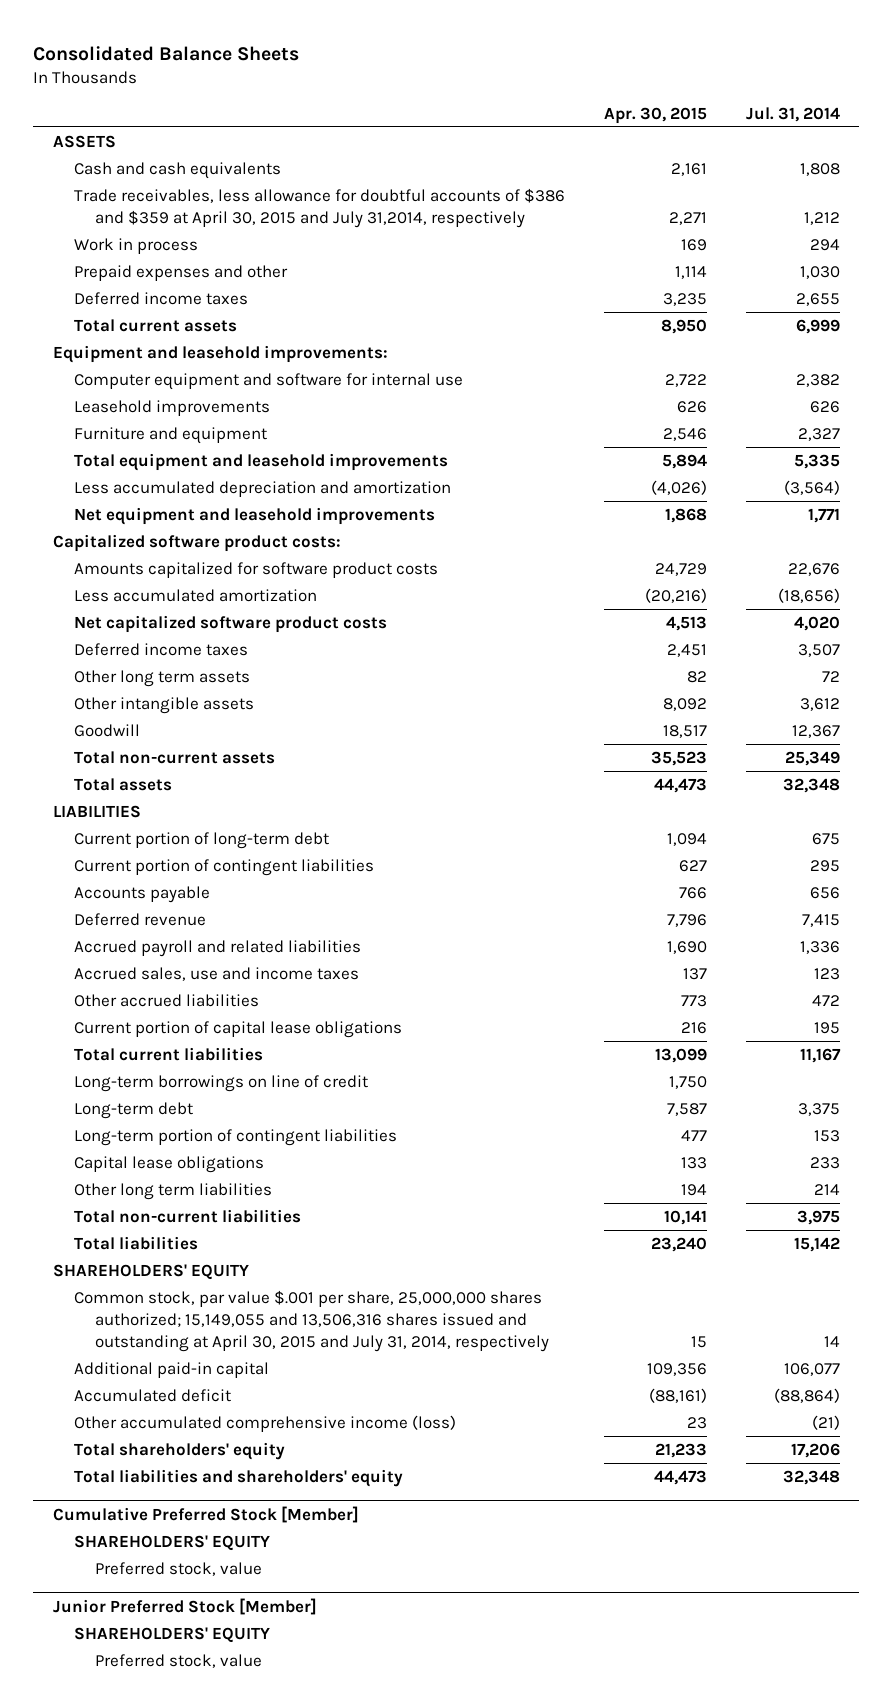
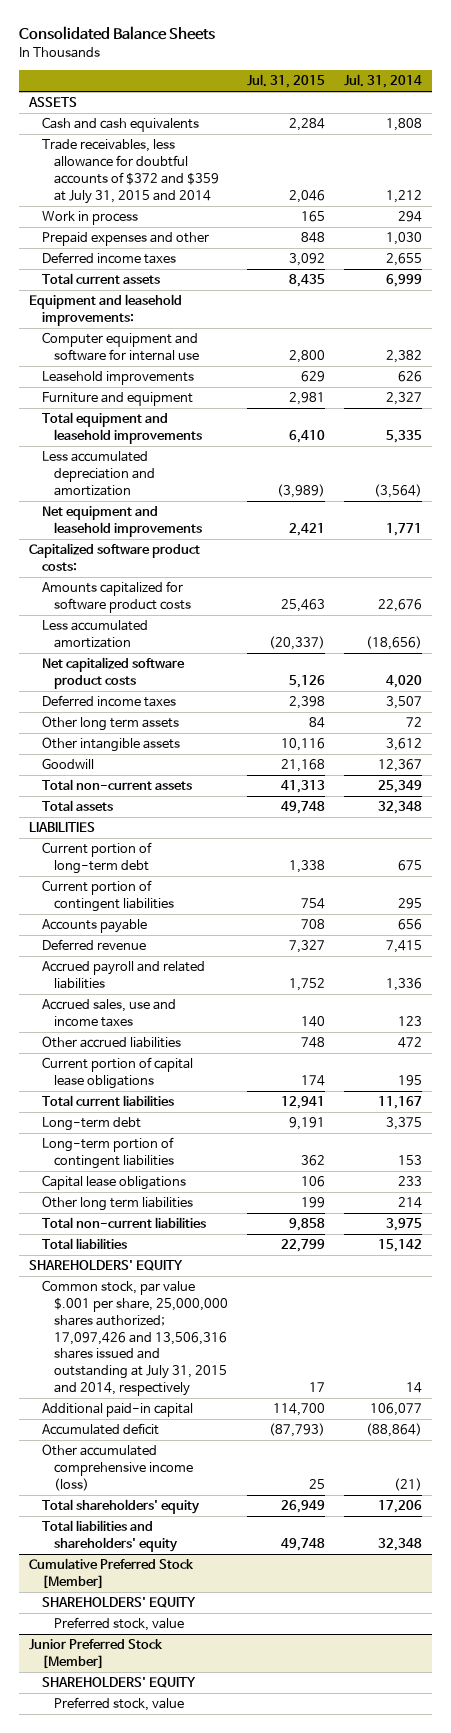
[604,106,708,124] Apr. 30, 2015 -> none
none -> [247,74,326,89] Jul. 31, 2015
[74,187,566,228] Trade receivables, less allowance for doubtful accounts of $386 and $359 at April 30, 2015 and July 31,2014, respectively -> [41,139,220,204] Trade receivables, less allowance for doubtful accounts of $372 and $359 at July 31, 2015 and 2014
[74,1074,369,1092] Long-term borrowings on line of credit -> none
[74,1289,550,1352] Common stock, par value $.001 per share, 25,000,000 shares authorized; 15,149,055 and 13,506,316 shares issued and outstanding at April 30, 2015 and July 31, 2014, respectively -> [41,1280,229,1396] Common stock, par value $.001 per share, 25,000,000 shares authorized; 17,097,426 and 13,506,316 shares issued and outstanding at July 31, 2015 and 2014, respectively

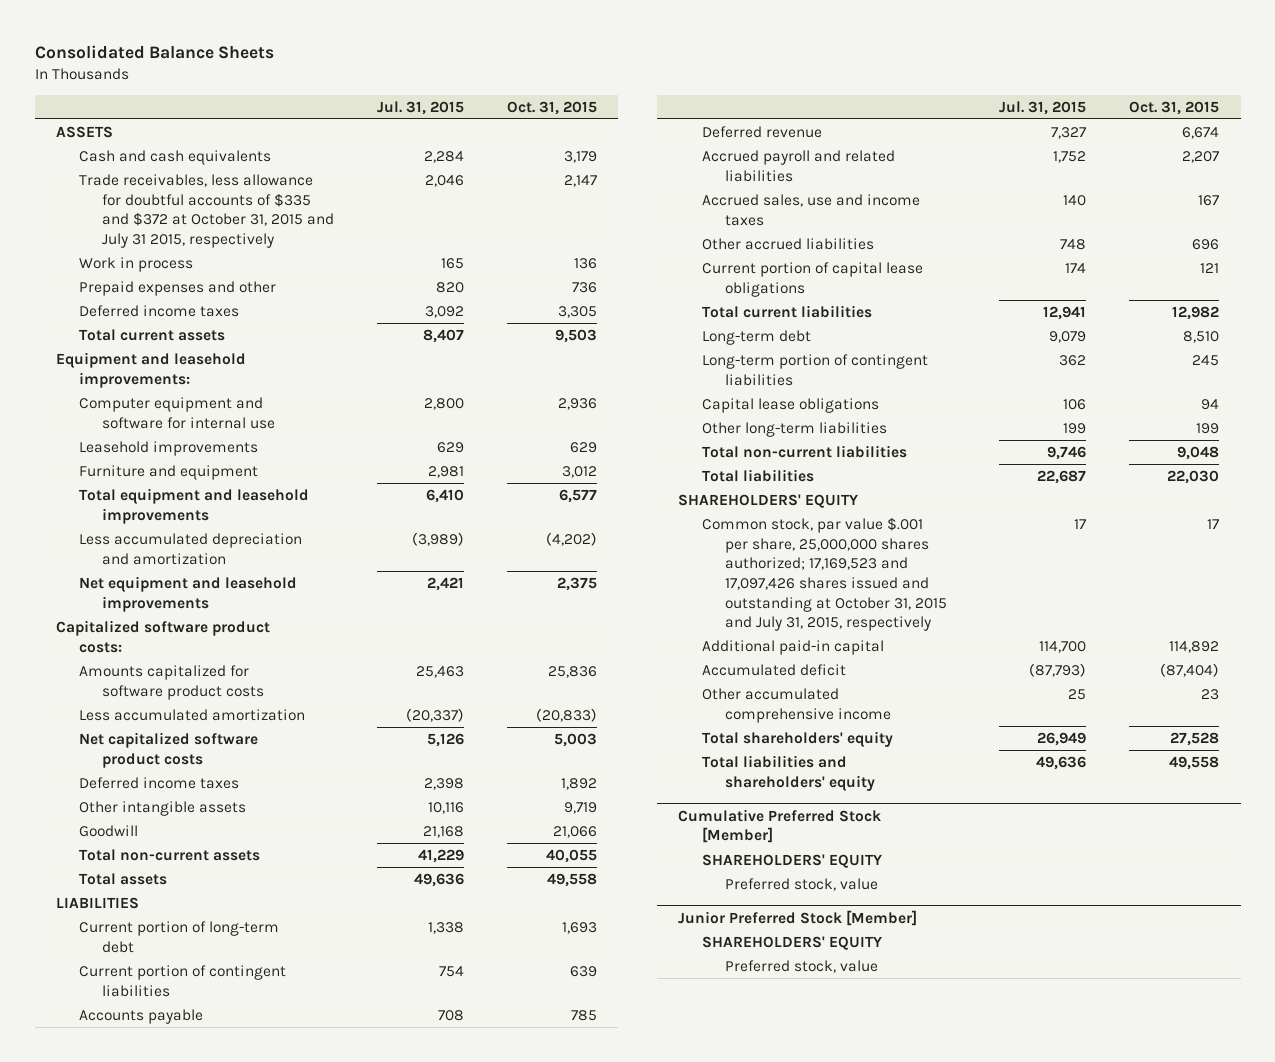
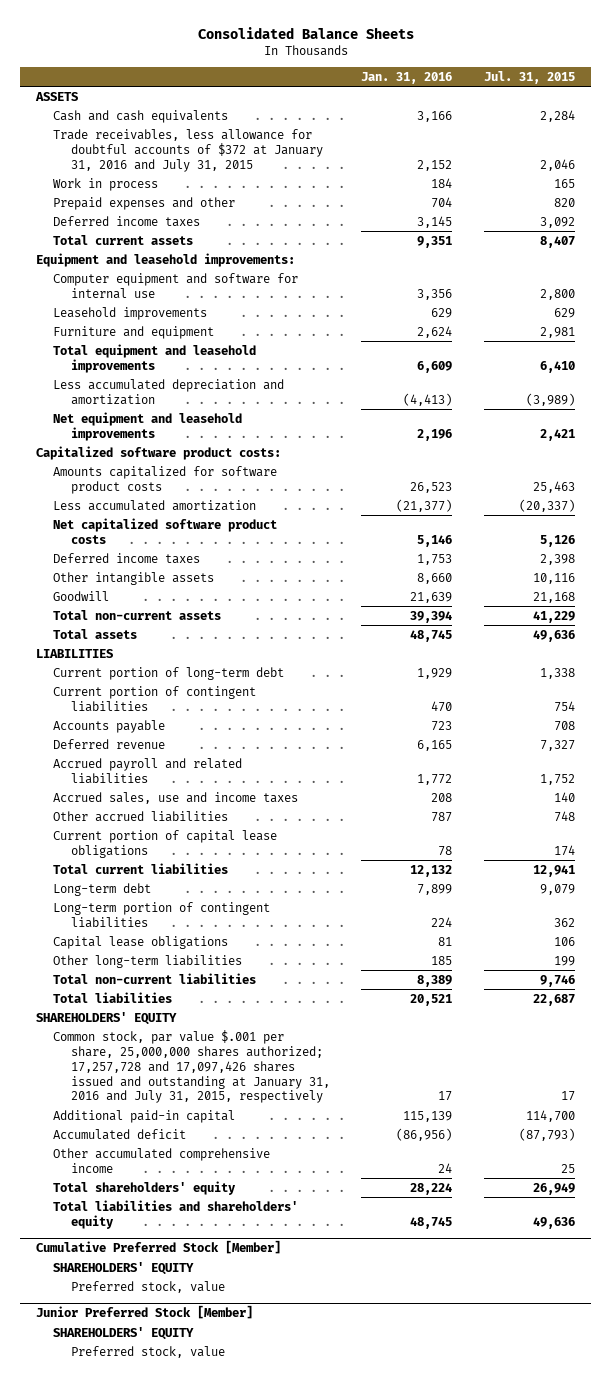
[507,100,598,115] Oct. 31, 2015 -> none
none -> [361,71,453,84] Jan. 31, 2016
[79,173,335,248] Trade receivables, less allowance for doubtful accounts of $335 and $372 at October 31, 2015 and July 31 2015, respectively -> [53,128,323,172] Trade receivables, less allowance for doubtful accounts of $372 at January 31, 2016 and July 31, 2015
[701,516,947,632] Common stock, par value $.001 per share, 25,000,000 shares authorized; 17,169,523 and 17,097,426 shares issued and outstanding at October 31, 2015 and July 31, 2015, respectively -> [53,1029,330,1104] Common stock, par value $.001 per share, 25,000,000 shares authorized; 17,257,728 and 17,097,426 shares issued and outstanding at January 31, 2016 and July 31, 2015, respectively

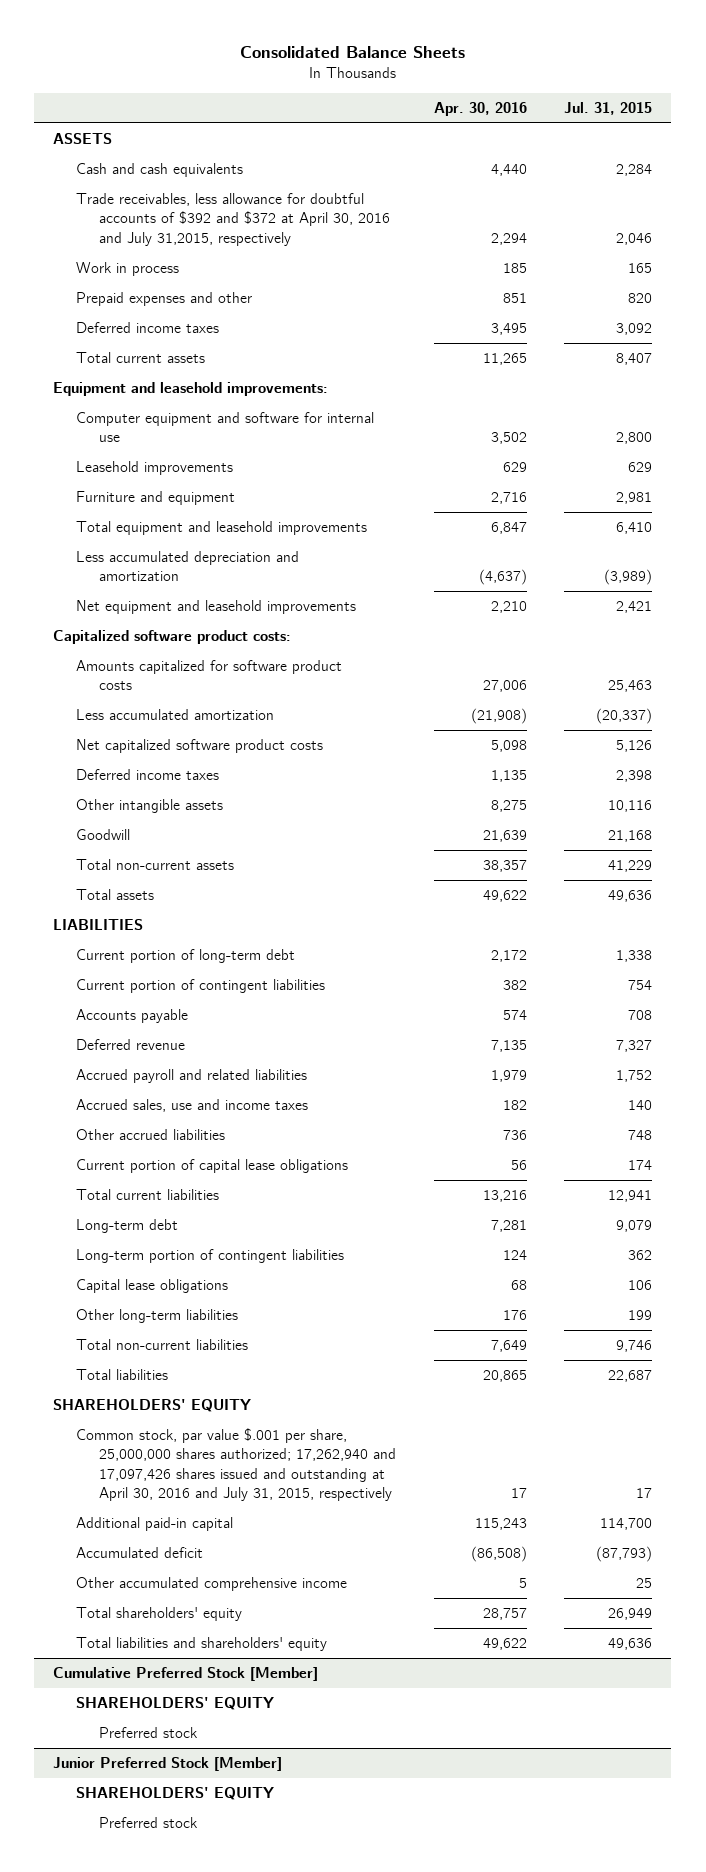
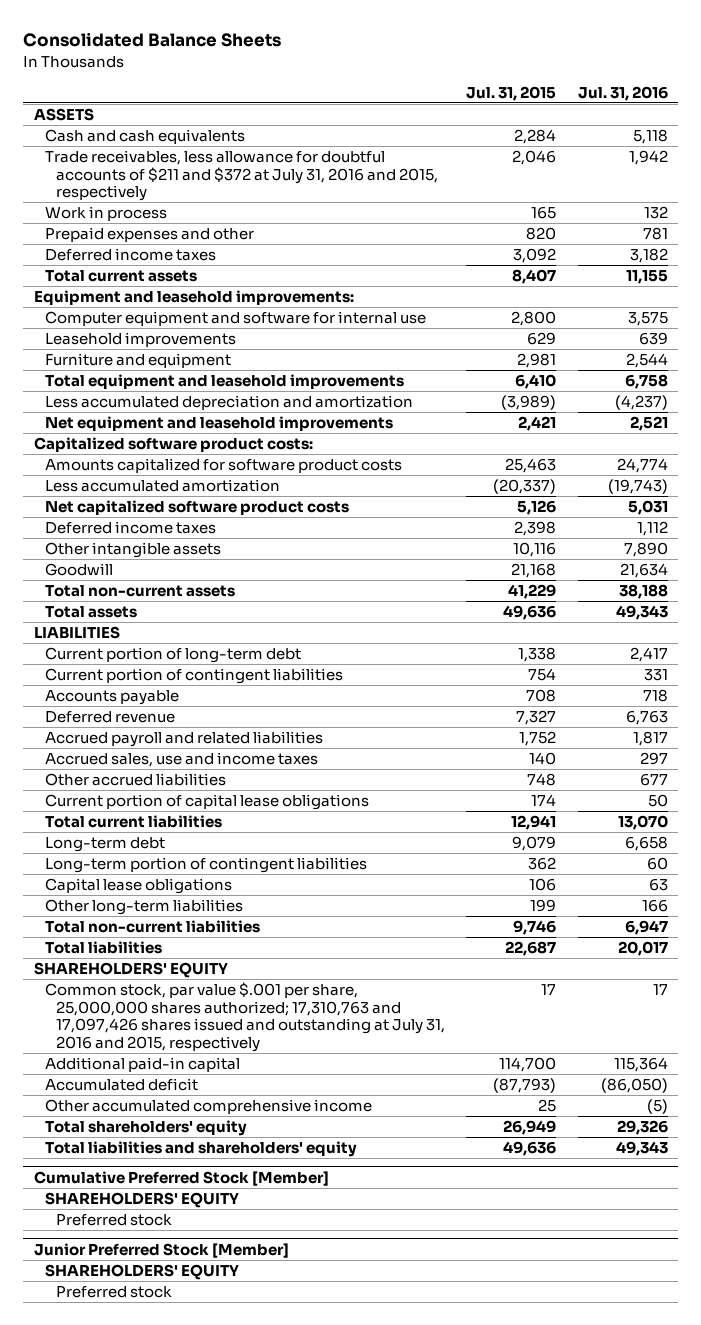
[433,101,527,116] Apr. 30, 2016 -> none
none -> [577,85,668,101] Jul. 31, 2016
[76,193,391,246] Trade receivables, less allowance for doubtful accounts of $392 and $372 at April 30, 2016 and July 31,2015, respectively -> [45,150,439,202] Trade receivables, less allowance for doubtful accounts of $211 and $372 at July 31, 2016 and 2015, respectively
[76,1428,397,1502] Common stock, par value $.001 per share, 25,000,000 shares authorized; 17,262,940 and 17,097,426 shares issued and outstanding at April 30, 2016 and July 31, 2015, respectively -> [45,982,446,1052] Common stock, par value $.001 per share, 25,000,000 shares authorized; 17,310,763 and 17,097,426 shares issued and outstanding at July 31, 2016 and 2015, respectively

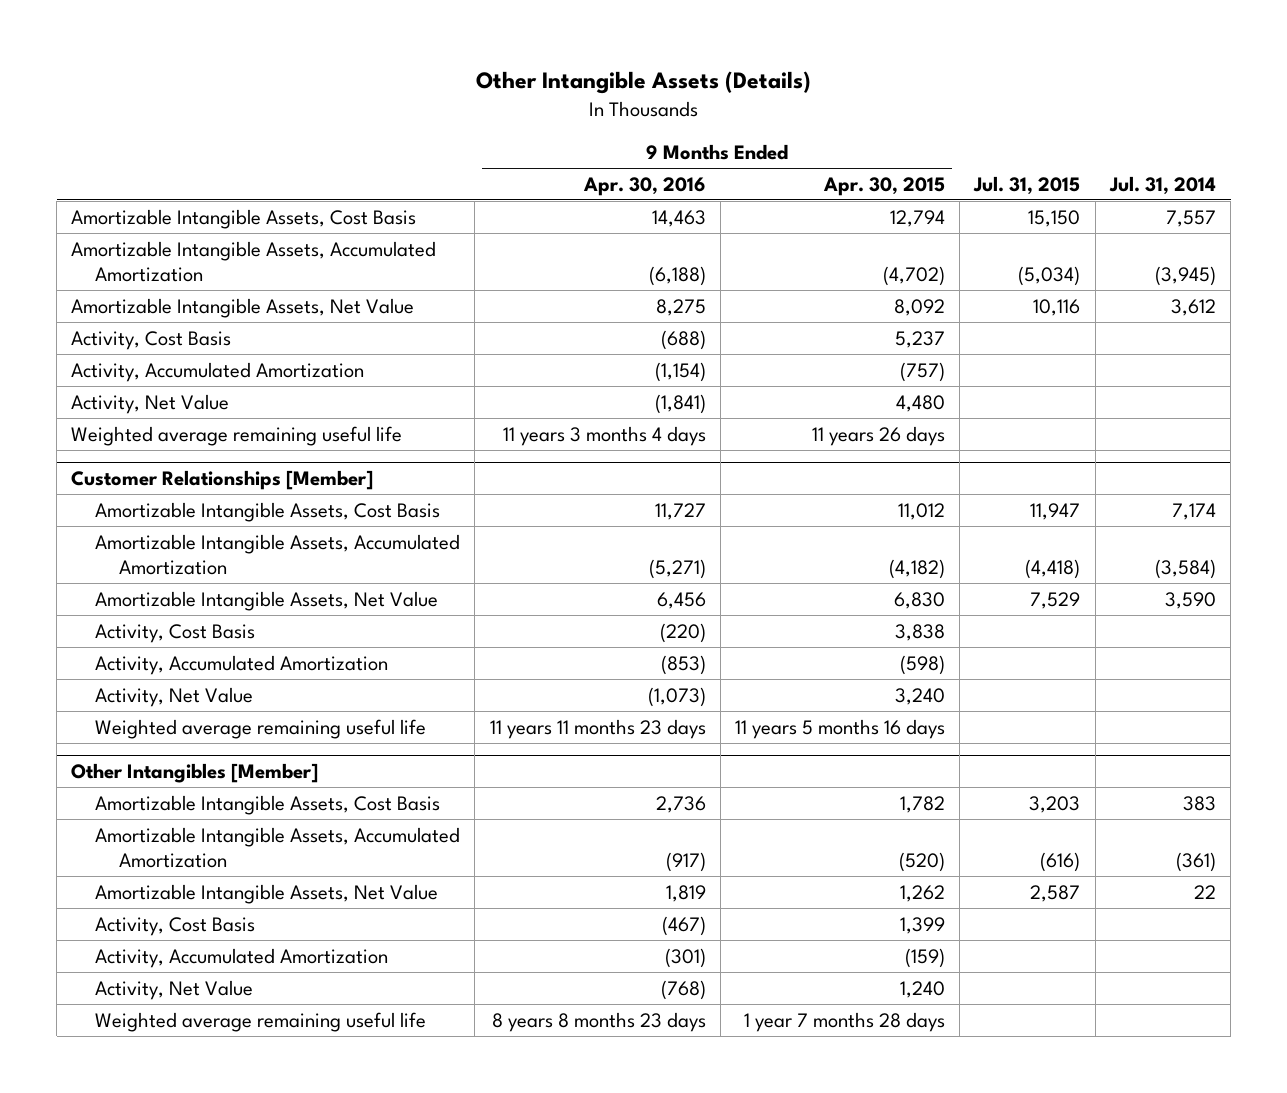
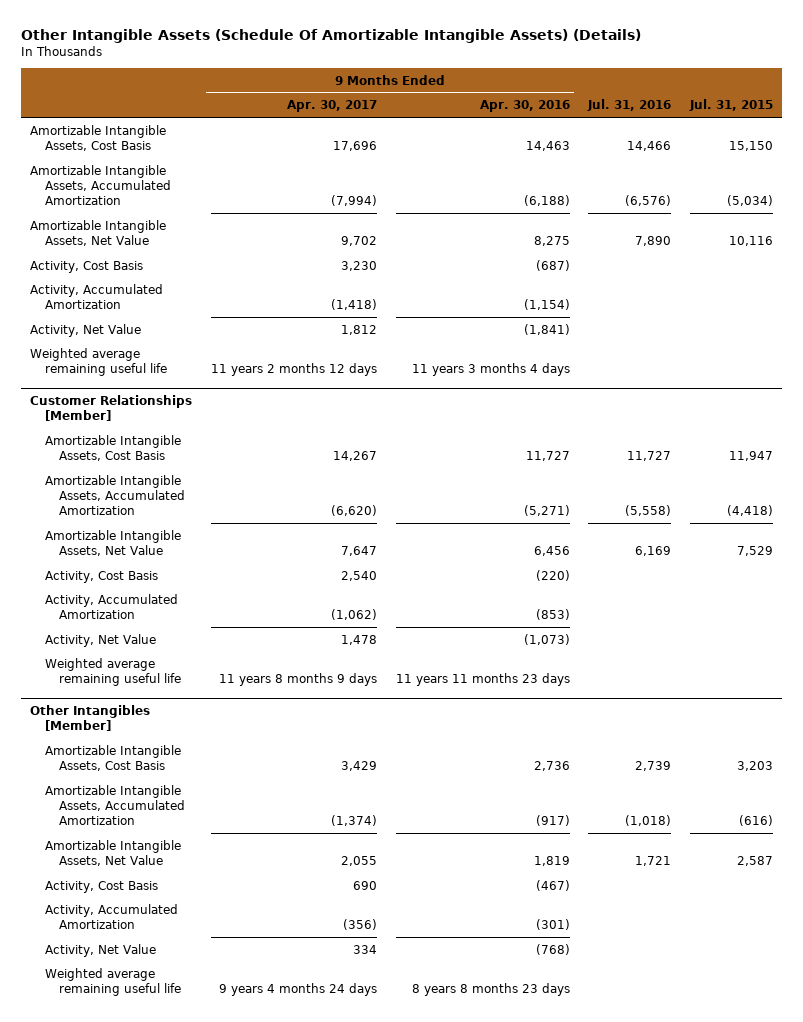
[475,71,811,95] Other Intangible Assets (Details) -> [20,28,641,43] Other Intangible Assets (Schedule Of Amortizable Intangible Assets) (Details)
[822,176,945,196] Apr. 30, 2015 -> none
[1108,175,1216,195] Jul. 31, 2014 -> none
none -> [286,100,377,113] Apr. 30, 2017
none -> [587,99,672,112] Jul. 31, 2016
[660,329,706,350] (688) -> [535,259,570,271] (687)

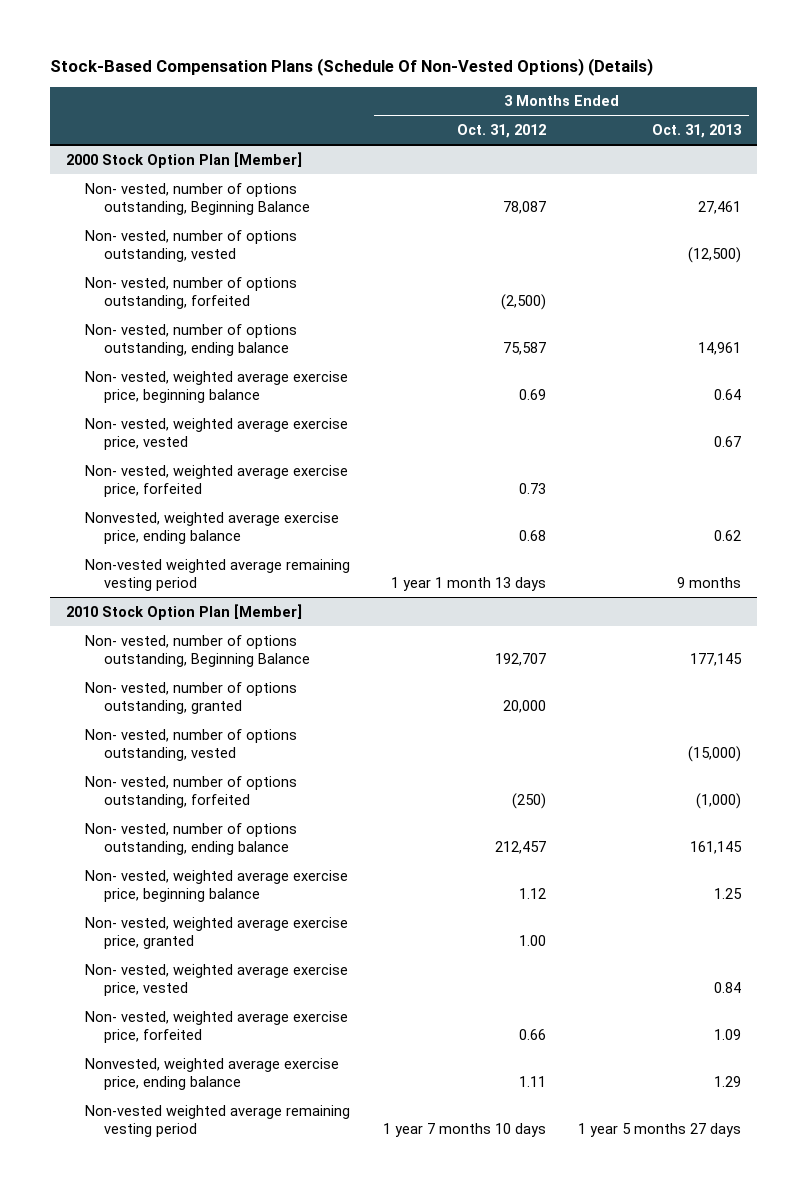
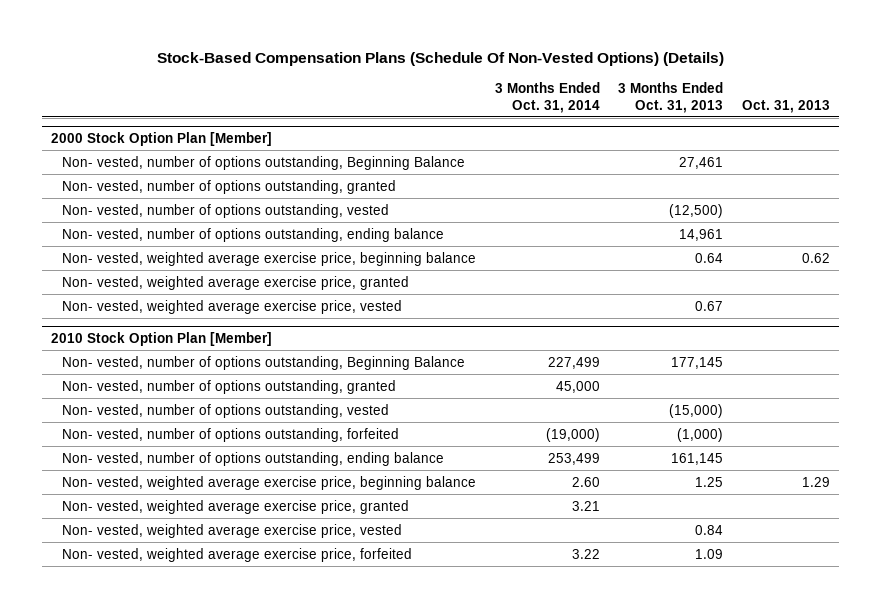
[456,123,546,138] Oct. 31, 2012 -> none
none -> [494,81,600,113] 3 Months Ended Oct. 31, 2014
none -> [741,99,830,113] Oct. 31, 2013
none -> [62,179,397,194] Non- vested, number of options outstanding, granted
[84,276,297,310] Non- vested, number of options outstanding, forfeited -> none
none -> [62,275,410,290] Non- vested, weighted average exercise price, granted
[84,464,348,498] Non- vested, weighted average exercise price, forfeited -> none
[84,511,339,545] Nonvested, weighted average exercise price, ending balance -> none
[84,558,350,592] Non-vested weighted average remaining vesting period -> none
[84,1057,339,1091] Nonvested, weighted average exercise price, ending balance -> none
[84,1104,350,1138] Non-vested weighted average remaining vesting period -> none

